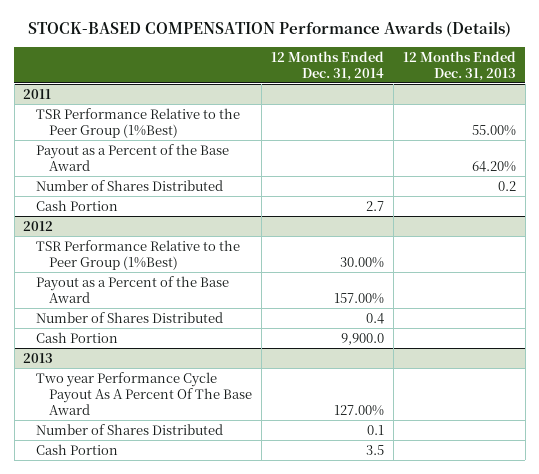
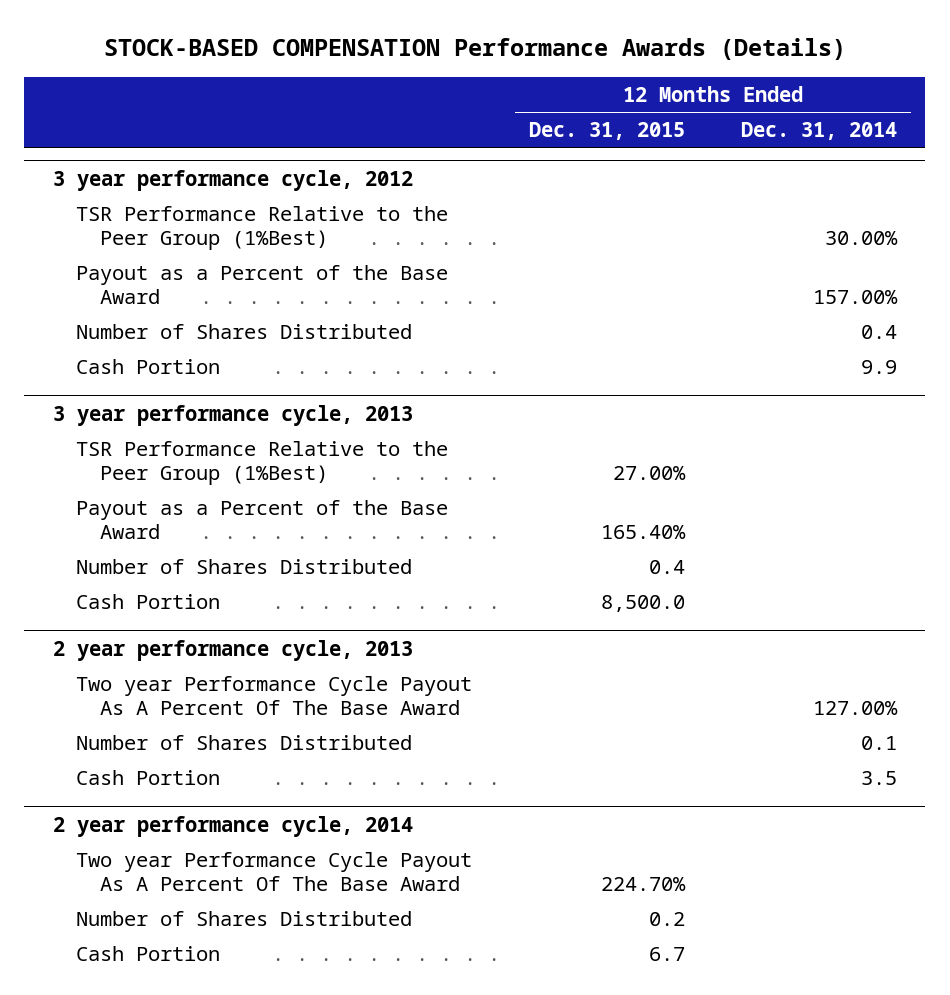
[402,50,516,81] 12 Months Ended Dec. 31, 2013 -> none
none -> [528,122,685,141] Dec. 31, 2015
[23,88,52,99] 2011 -> none
[36,107,241,138] TSR Performance Relative to the Peer Group (1%Best) -> none
[36,143,230,171] Payout as a Percent of the Base Award -> none
[36,179,224,191] Number of Shares Distributed -> none
[36,199,119,211] Cash Portion -> none
[23,220,54,231] 2012 -> [52,170,413,192] 3 year performance cycle, 2012
[340,332,384,345] 9,900.0 -> [861,360,898,375] 9.9
none -> [52,405,413,427] 3 year performance cycle, 2013
none -> [76,441,449,485] TSR Performance Relative to the Peer Group (1%Best)
none -> [76,500,449,539] Payout as a Percent of the Base Award
none -> [76,559,413,575] Number of Shares Distributed
none -> [76,594,221,610] Cash Portion
[23,352,54,363] 2013 -> [52,640,413,662] 2 year performance cycle, 2013
none -> [52,816,413,838] 2 year performance cycle, 2014
none -> [76,852,473,891] Two year Performance Cycle Payout As A Percent Of The Base Award
none -> [76,911,413,927] Number of Shares Distributed
none -> [76,946,221,962] Cash Portion

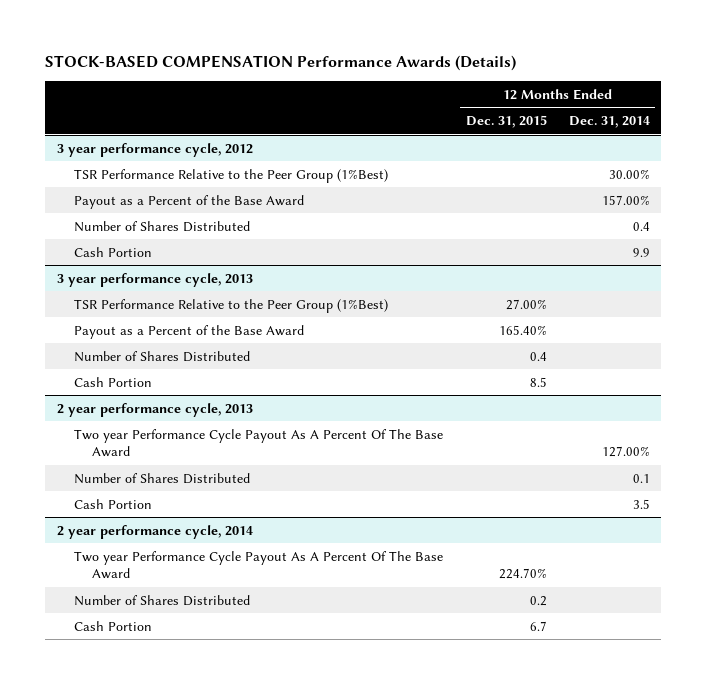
[600,595,685,613] 8,500.0 -> [529,376,547,387] 8.5

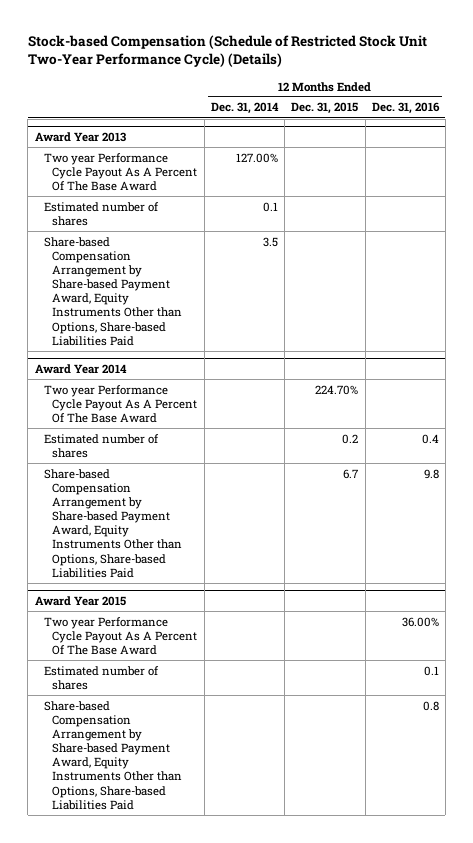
[45,55,517,72] STOCK-BASED COMPENSATION Performance Awards (Details) -> [27,35,427,68] Stock-based Compensation (Schedule of Restricted Stock Unit Two-Year Performance Cycle) (Details)
none -> [371,102,440,115] Dec. 31, 2016
[56,142,253,157] 3 year performance cycle, 2012 -> none
[74,168,389,183] TSR Performance Relative to the Peer Group (1%Best) -> none
[74,194,305,209] Payout as a Percent of the Base Award -> none
[74,220,251,232] Number of Shares Distributed -> none
[74,246,153,257] Cash Portion -> none
[56,272,253,287] 3 year performance cycle, 2013 -> none
[74,298,389,313] TSR Performance Relative to the Peer Group (1%Best) -> none
[74,324,305,339] Payout as a Percent of the Base Award -> none
[74,350,251,362] Number of Shares Distributed -> none
[74,376,153,387] Cash Portion -> none
[56,402,253,417] 2 year performance cycle, 2013 -> [34,131,126,142] Award Year 2013
[74,472,251,484] Number of Shares Distributed -> [43,201,159,226] Estimated number of shares
[74,498,153,509] Cash Portion -> [43,236,183,346] Share-based Compensation Arrangement by Share-based Payment Award, Equity Instruments Other than Options, Share-based Liabilities Paid
[56,524,253,539] 2 year performance cycle, 2014 -> [34,363,127,374] Award Year 2014
[74,594,251,606] Number of Shares Distributed -> [43,433,159,458] Estimated number of shares
[74,620,153,631] Cash Portion -> [43,468,183,578] Share-based Compensation Arrangement by Share-based Payment Award, Equity Instruments Other than Options, Share-based Liabilities Paid
none -> [34,595,126,606] Award Year 2015
none -> [43,616,198,655] Two year Performance Cycle Payout As A Percent Of The Base Award
none -> [43,665,159,690] Estimated number of shares
none -> [43,700,183,810] Share-based Compensation Arrangement by Share-based Payment Award, Equity Instruments Other than Options, Share-based Liabilities Paid

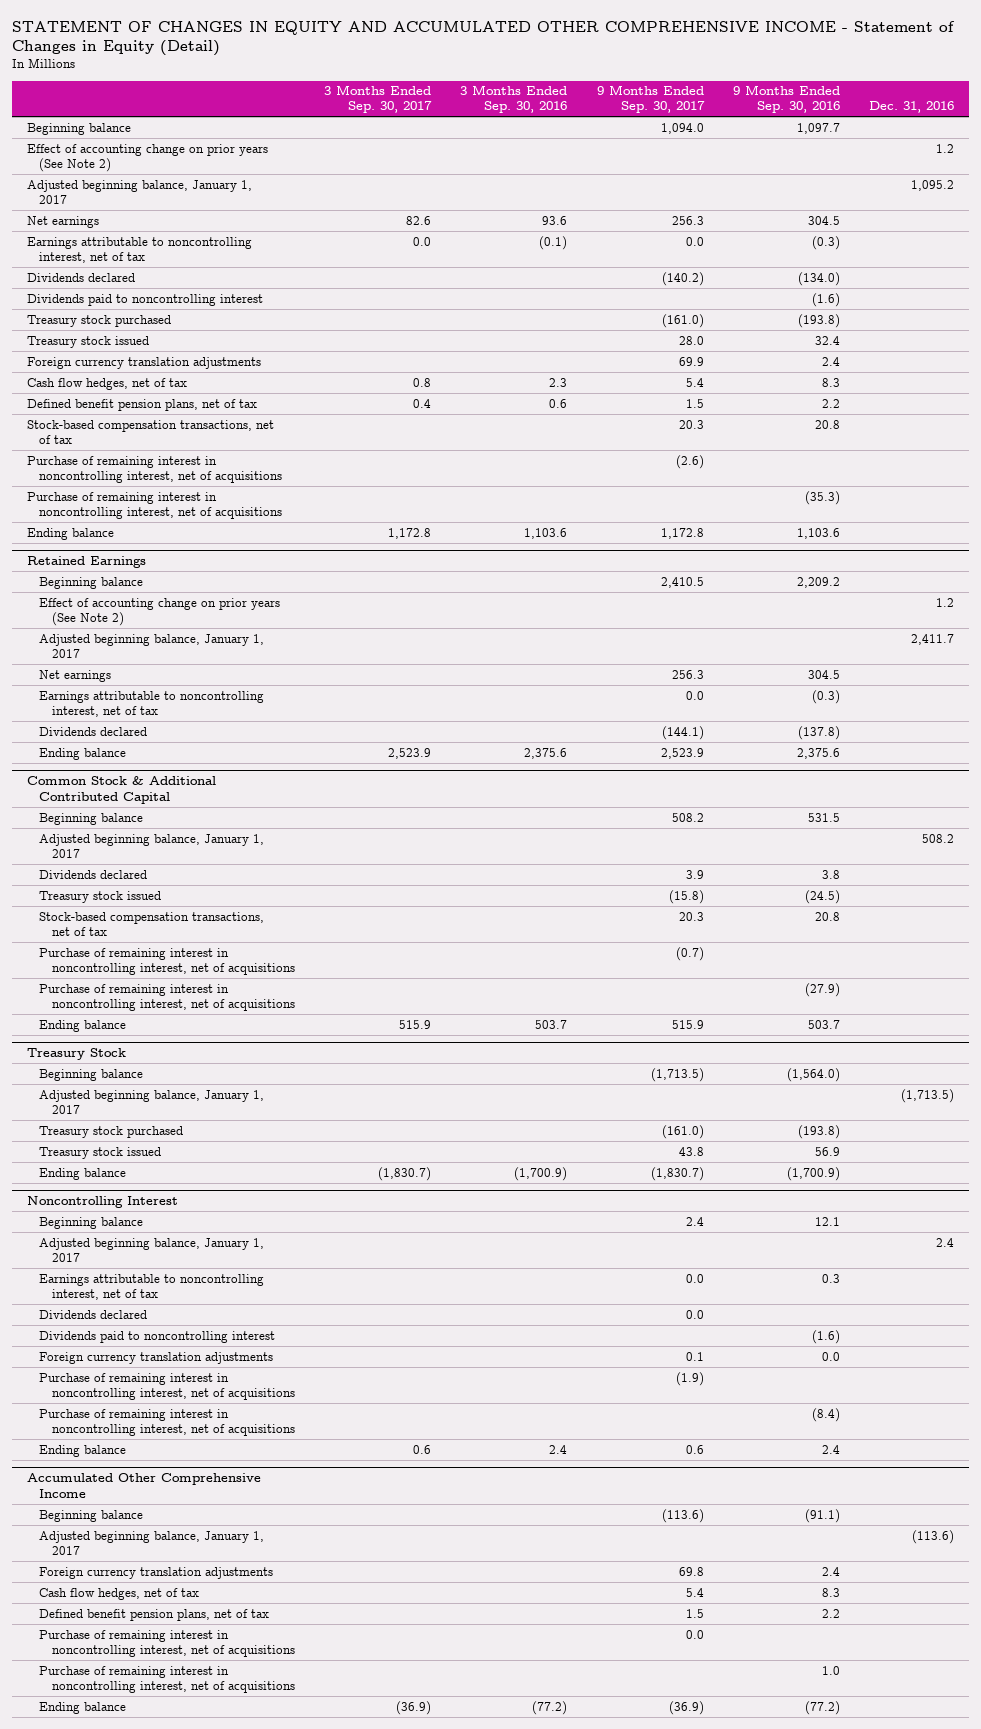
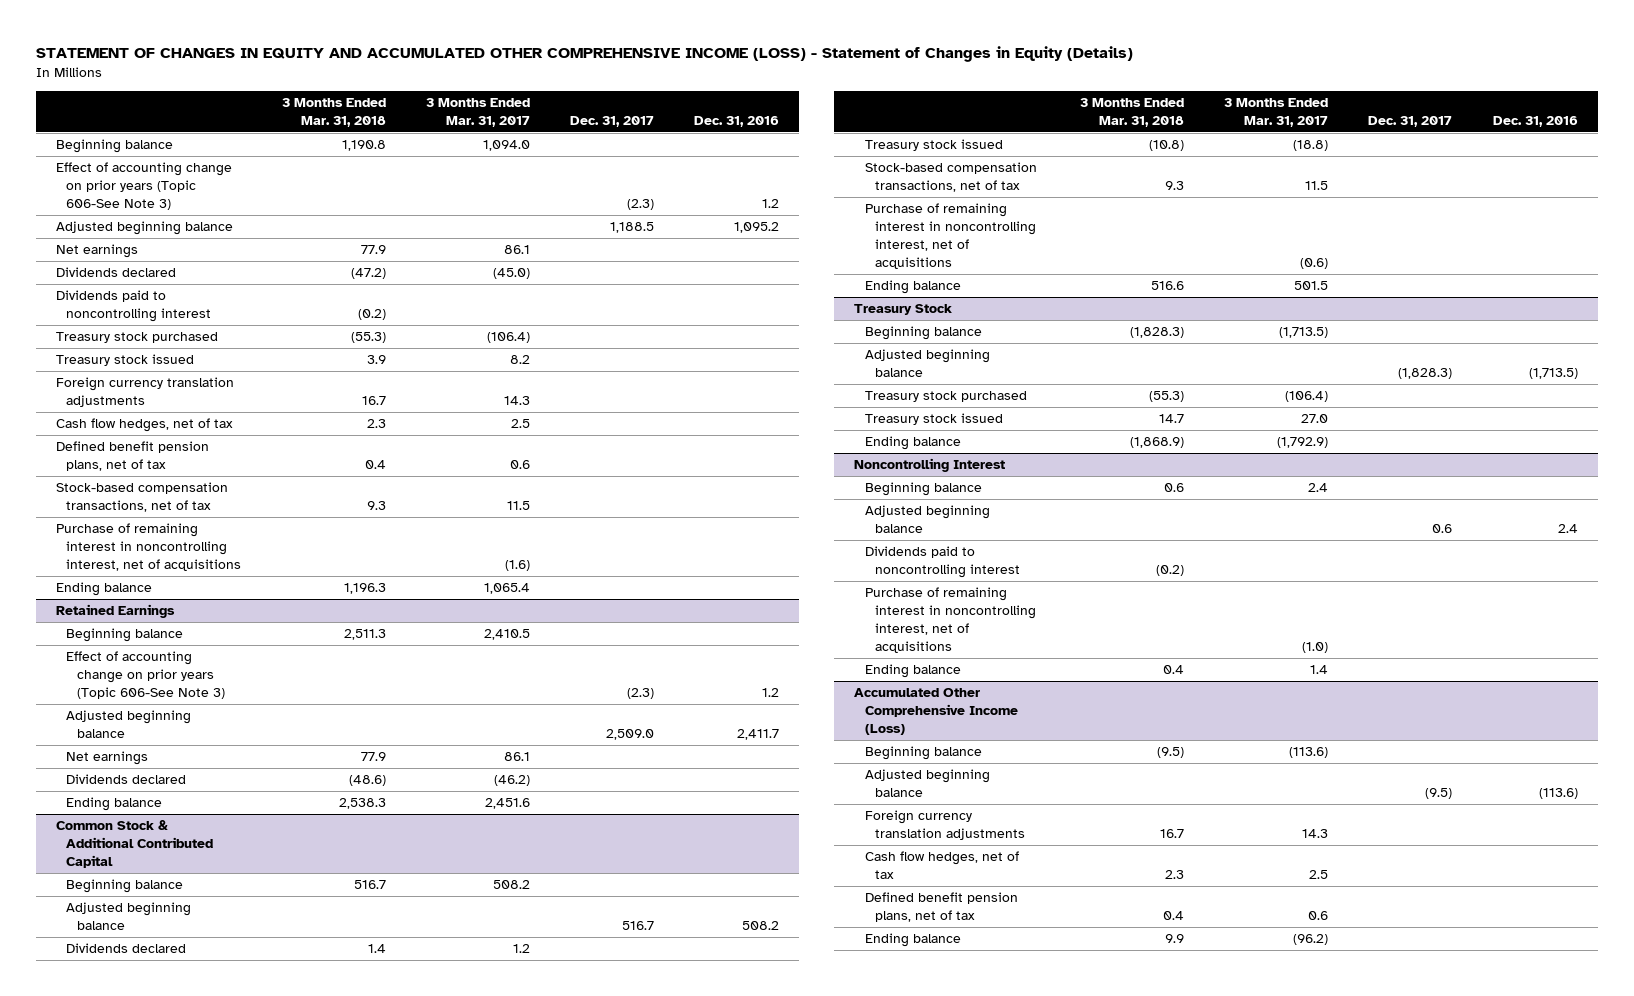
[12,20,956,57] STATEMENT OF CHANGES IN EQUITY AND ACCUMULATED OTHER COMPREHENSIVE INCOME - Statement of Changes in Equity (Detail) -> [35,45,1133,62] STATEMENT OF CHANGES IN EQUITY AND ACCUMULATED OTHER COMPREHENSIVE INCOME (LOSS) - Statement of Changes in Equity (Details)
[323,85,432,114] 3 Months Ended Sep. 30, 2017 -> none
[460,85,568,114] 3 Months Ended Sep. 30, 2016 -> none
[596,85,705,114] 9 Months Ended Sep. 30, 2017 -> none
[733,85,841,114] 9 Months Ended Sep. 30, 2016 -> none
none -> [281,98,386,127] 3 Months Ended Mar. 31, 2018
none -> [425,98,530,127] 3 Months Ended Mar. 31, 2017
none -> [569,115,654,127] Dec. 31, 2017
[26,143,268,172] Effect of accounting change on prior years (See Note 2) -> [55,162,232,211] Effect of accounting change on prior years (Topic 606-See Note 3)
[26,179,252,204] Adjusted beginning balance, January 1, 2017 -> [55,221,233,236] Adjusted beginning balance
[26,236,252,263] Earnings attributable to noncontrolling interest, net of tax -> none
[26,491,283,519] Purchase of remaining interest in noncontrolling interest, net of acquisitions -> none
[39,597,281,626] Effect of accounting change on prior years (See Note 2) -> [66,651,225,700] Effect of accounting change on prior years (Topic 606-See Note 3)
[39,633,265,658] Adjusted beginning balance, January 1, 2017 -> [66,710,192,739] Adjusted beginning balance
[39,690,265,717] Earnings attributable to noncontrolling interest, net of tax -> none
[39,833,265,858] Adjusted beginning balance, January 1, 2017 -> [66,902,192,931] Adjusted beginning balance
[39,983,295,1011] Purchase of remaining interest in noncontrolling interest, net of acquisitions -> none
[39,1089,265,1114] Adjusted beginning balance, January 1, 2017 -> [864,349,990,378] Adjusted beginning balance
[39,1273,265,1300] Earnings attributable to noncontrolling interest, net of tax -> none
[39,1309,148,1319] Dividends declared -> none
[39,1237,265,1262] Adjusted beginning balance, January 1, 2017 -> [864,505,990,534] Adjusted beginning balance
[39,1351,274,1364] Foreign currency translation adjustments -> none
[39,1408,295,1436] Purchase of remaining interest in noncontrolling interest, net of acquisitions -> none
[26,1473,261,1498] Accumulated Other Comprehensive Income -> [854,688,1018,736] Accumulated Other Comprehensive Income (Loss)
[39,1530,265,1555] Adjusted beginning balance, January 1, 2017 -> [864,769,990,798] Adjusted beginning balance
[39,1629,295,1657] Purchase of remaining interest in noncontrolling interest, net of acquisitions -> none
[39,1665,295,1693] Purchase of remaining interest in noncontrolling interest, net of acquisitions -> none

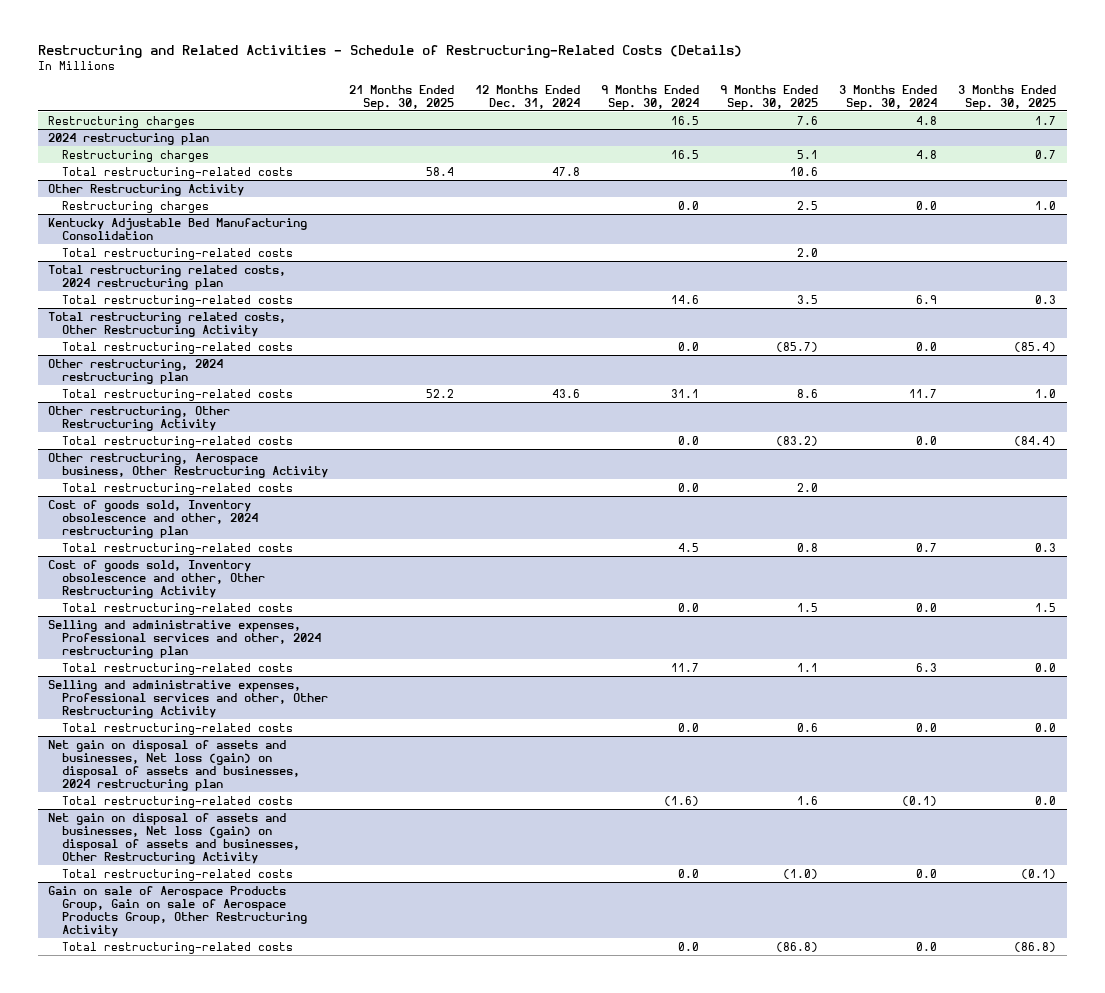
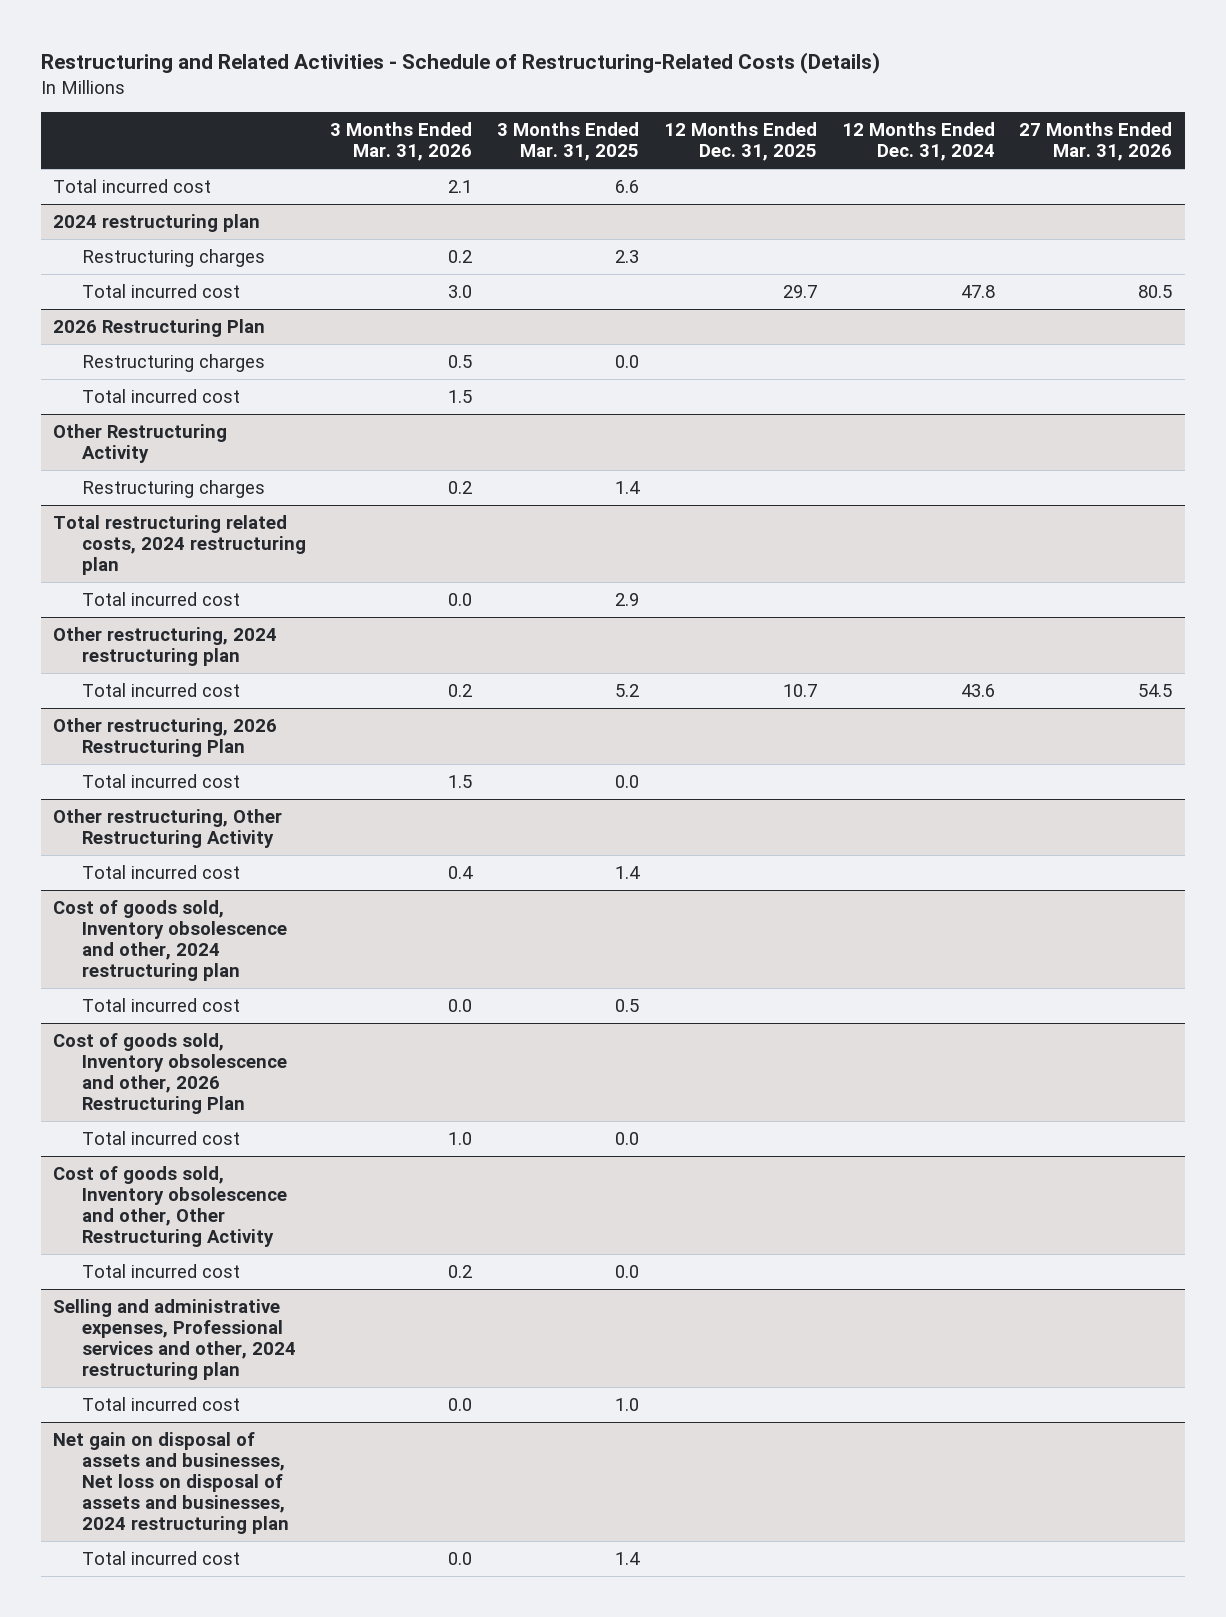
[349,84,455,110] 21 Months Ended Sep. 30, 2025 -> none
[601,84,700,110] 9 Months Ended Sep. 30, 2024 -> none
[720,84,819,110] 9 Months Ended Sep. 30, 2025 -> none
[839,84,938,110] 3 Months Ended Sep. 30, 2024 -> none
[958,84,1057,110] 3 Months Ended Sep. 30, 2025 -> none
none -> [330,122,473,162] 3 Months Ended Mar. 31, 2026
none -> [497,122,640,162] 3 Months Ended Mar. 31, 2025
none -> [663,122,817,162] 12 Months Ended Dec. 31, 2025
none -> [1019,122,1173,162] 27 Months Ended Mar. 31, 2026
[48,115,196,128] Restructuring charges -> none
none -> [53,179,212,194] Total incurred cost
[62,166,294,179] Total restructuring-related costs -> [81,284,240,299] Total incurred cost
none -> [53,319,266,338] 2026 Restructuring Plan
none -> [81,354,265,373] Restructuring charges
none -> [81,389,240,404] Total incurred cost
[48,217,308,240] Kentucky Adjustable Bed Manufacturing Consolidation -> none
[62,247,294,260] Total restructuring-related costs -> none
[48,311,287,337] Total restructuring related costs, Other Restructuring Activity -> none
[62,341,294,354] Total restructuring-related costs -> none
[62,294,294,307] Total restructuring-related costs -> [81,592,240,607] Total incurred cost
[62,388,294,401] Total restructuring-related costs -> [81,683,240,698] Total incurred cost
none -> [53,718,278,758] Other restructuring, 2026 Restructuring Plan
none -> [81,774,240,789] Total incurred cost
[48,452,329,478] Other restructuring, Aerospace business, Other Restructuring Activity -> none
[62,482,294,495] Total restructuring-related costs -> none
[62,435,294,448] Total restructuring-related costs -> [81,865,240,880] Total incurred cost
[62,542,294,555] Total restructuring-related costs -> [81,998,240,1013] Total incurred cost
none -> [53,1033,287,1115] Cost of goods sold, Inventory obsolescence and other, 2026 Restructuring Plan
none -> [81,1131,240,1146] Total incurred cost
[62,602,294,615] Total restructuring-related costs -> [81,1264,240,1279] Total incurred cost
[48,679,329,718] Selling and administrative expenses, Professional services and other, Other Restructuring Activity -> none
[62,722,294,735] Total restructuring-related costs -> none
[48,812,301,864] Net gain on disposal of assets and businesses, Net loss (gain) on disposal of assets and businesses, Other Restructuring Activity -> none
[62,868,294,881] Total restructuring-related costs -> none
[48,885,308,937] Gain on sale of Aerospace Products Group, Gain on sale of Aerospace Products Group, Other Restructuring Activity -> none
[62,941,294,954] Total restructuring-related costs -> none
[62,662,294,675] Total restructuring-related costs -> [81,1397,240,1412] Total incurred cost
[48,739,301,791] Net gain on disposal of assets and businesses, Net loss (gain) on disposal of assets and businesses, 2024 restructuring plan -> [53,1432,289,1535] Net gain on disposal of assets and businesses, Net loss on disposal of assets and businesses, 2024 restructuring plan
[62,795,294,808] Total restructuring-related costs -> [81,1551,240,1566] Total incurred cost

